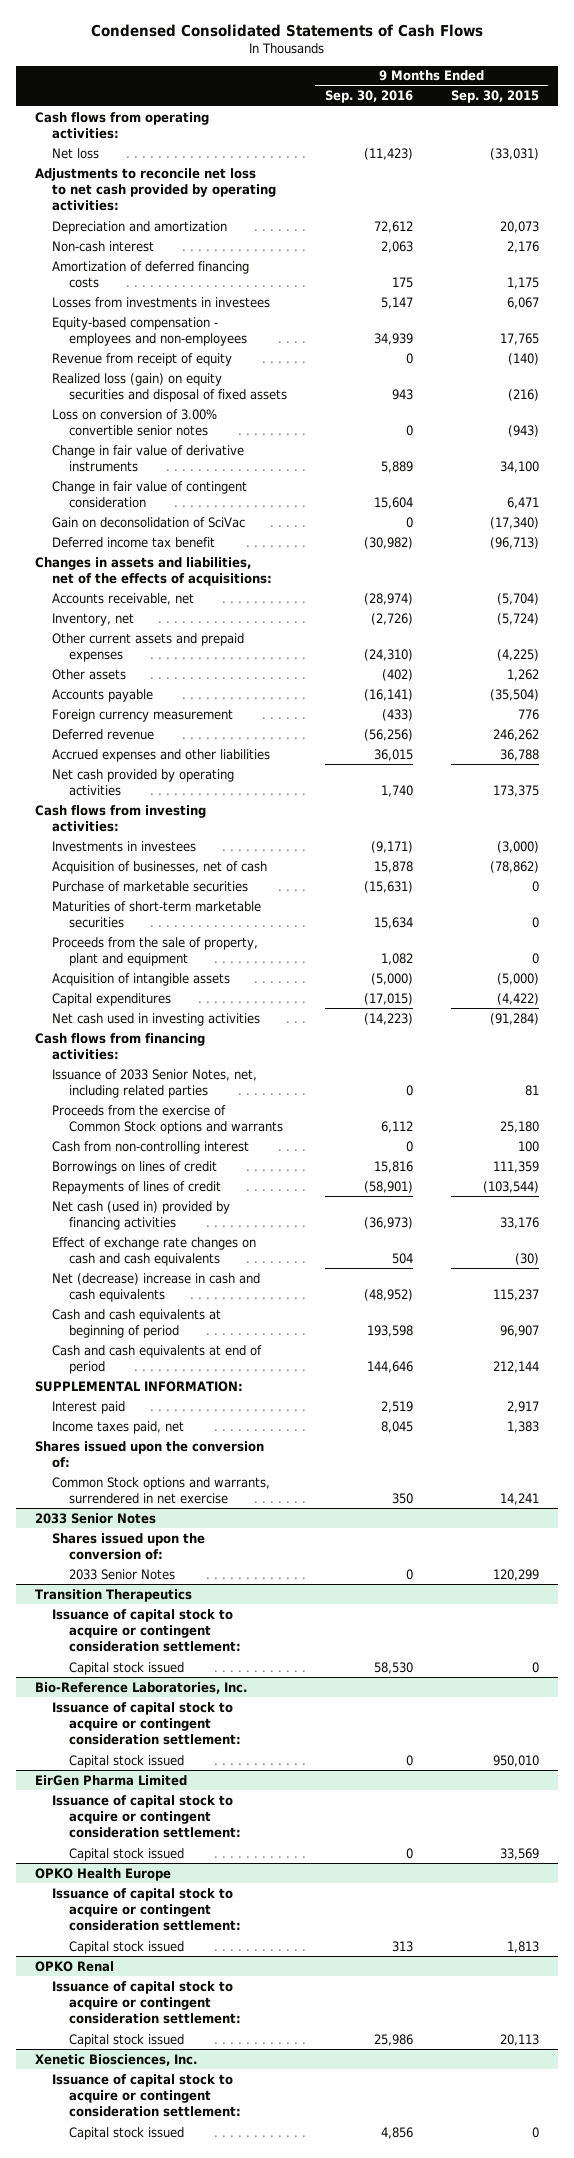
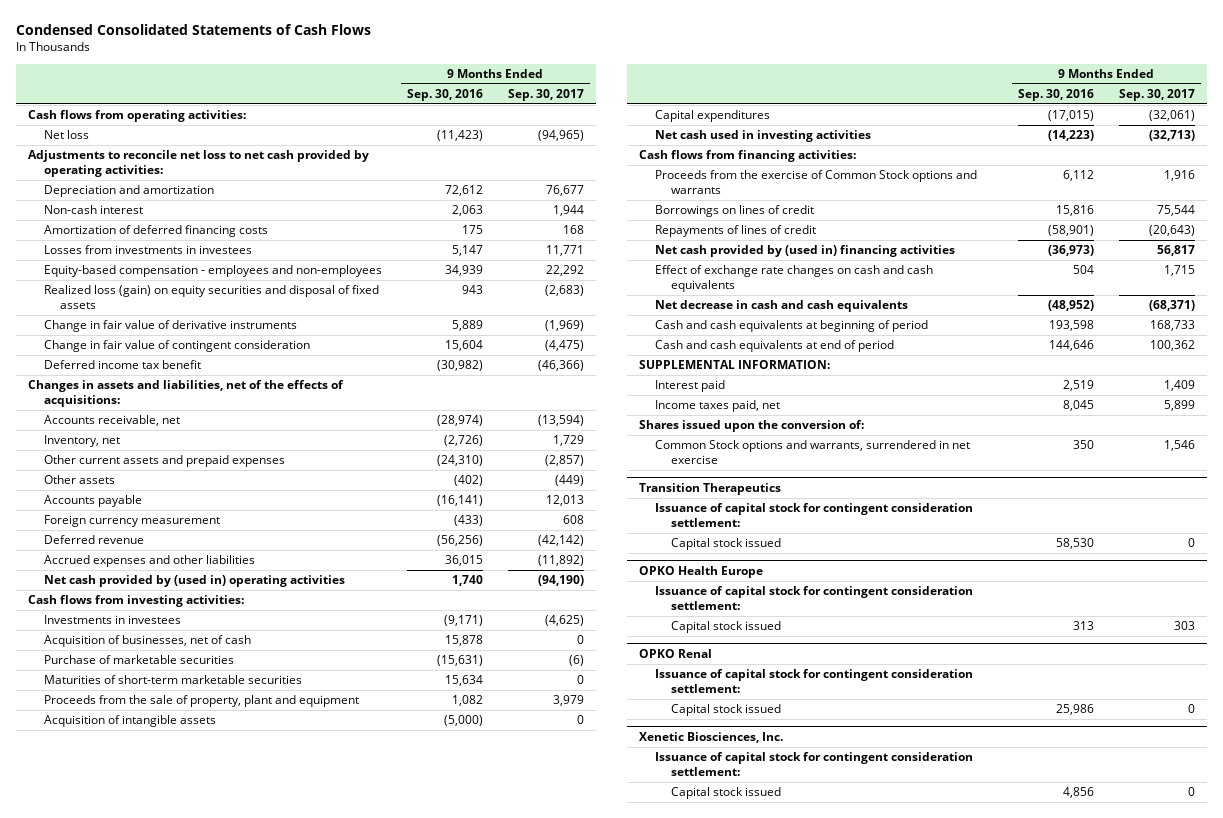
[450,90,539,104] Sep. 30, 2015 -> none
none -> [507,89,584,102] Sep. 30, 2017
[51,352,232,366] Revenue from receipt of equity -> none
[51,408,217,436] Loss on conversion of 3.00% convertible senior notes -> none
[51,516,245,528] Gain on deconsolidation of SciVac -> none
[51,768,234,796] Net cash provided by operating activities -> [44,575,346,588] Net cash provided by (used in) operating activities
[51,1068,257,1098] Issuance of 2033 Senior Notes, net, including related parties -> none
[51,1140,249,1154] Cash from non-controlling interest -> none
[51,1200,230,1230] Net cash (used in) provided by financing activities -> [655,245,956,258] Net cash provided by (used in) financing activities
[51,1272,260,1302] Net (decrease) increase in cash and cash equivalents -> [655,300,909,313] Net decrease in cash and cash equivalents
[34,1512,156,1524] 2033 Senior Notes -> none
[51,1532,205,1560] Shares issued upon the conversion of: -> none
[68,1568,175,1580] 2033 Senior Notes -> none
[51,1608,241,1653] Issuance of capital stock to acquire or contingent consideration settlement: -> [655,503,974,528] Issuance of capital stock for contingent consideration settlement:
[34,1681,247,1694] Bio-Reference Laboratories, Inc. -> none
[51,1701,241,1746] Issuance of capital stock to acquire or contingent consideration settlement: -> none
[68,1754,184,1768] Capital stock issued -> none
[34,1774,187,1786] EirGen Pharma Limited -> none
[51,1794,241,1839] Issuance of capital stock to acquire or contingent consideration settlement: -> none
[68,1847,184,1861] Capital stock issued -> none
[51,1887,241,1932] Issuance of capital stock to acquire or contingent consideration settlement: -> [655,586,974,611] Issuance of capital stock for contingent consideration settlement:
[51,1980,241,2025] Issuance of capital stock to acquire or contingent consideration settlement: -> [655,669,974,694] Issuance of capital stock for contingent consideration settlement:
[51,2073,241,2118] Issuance of capital stock to acquire or contingent consideration settlement: -> [655,752,974,777] Issuance of capital stock for contingent consideration settlement:

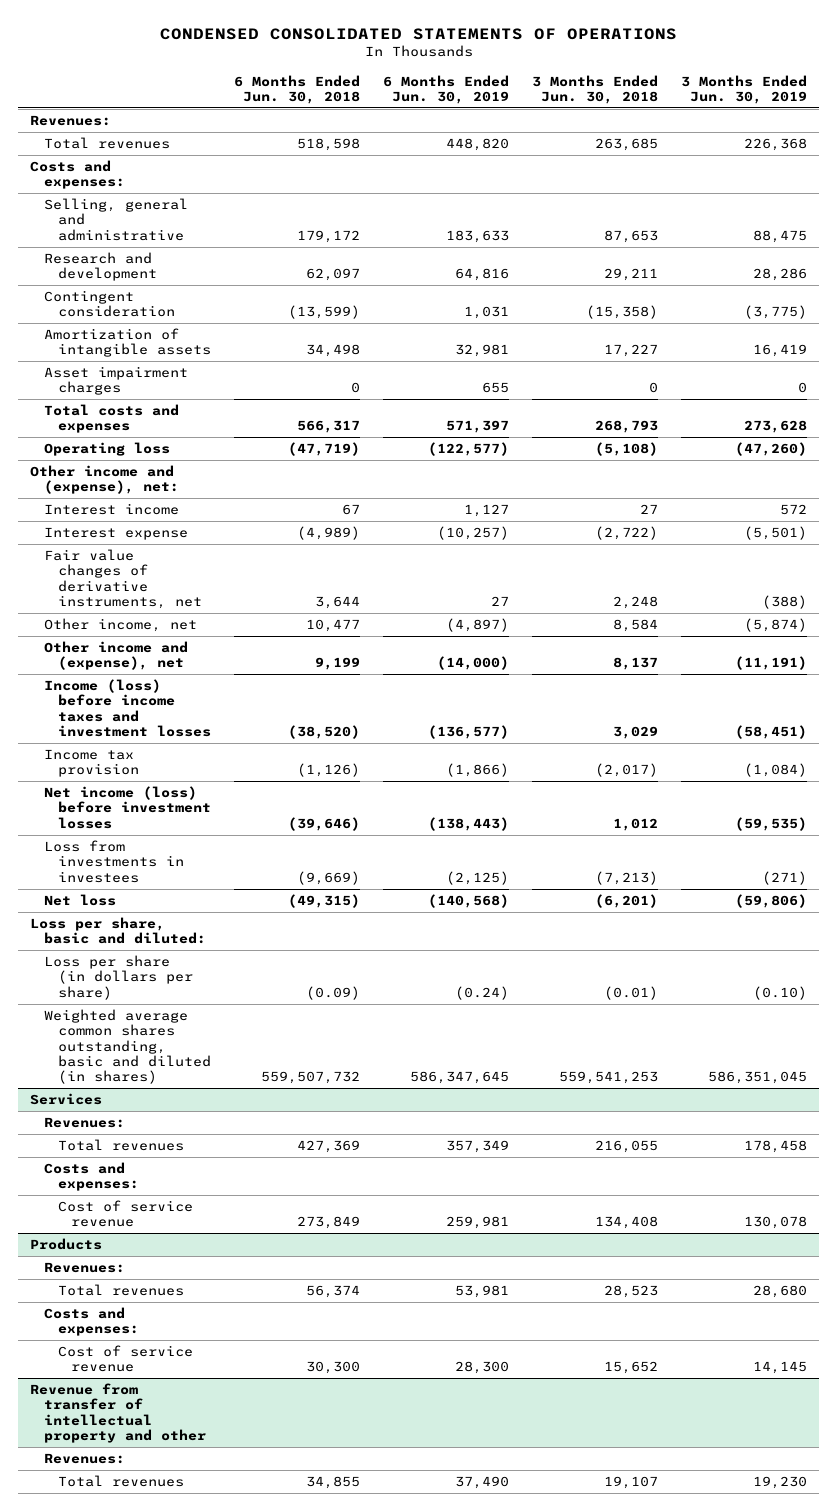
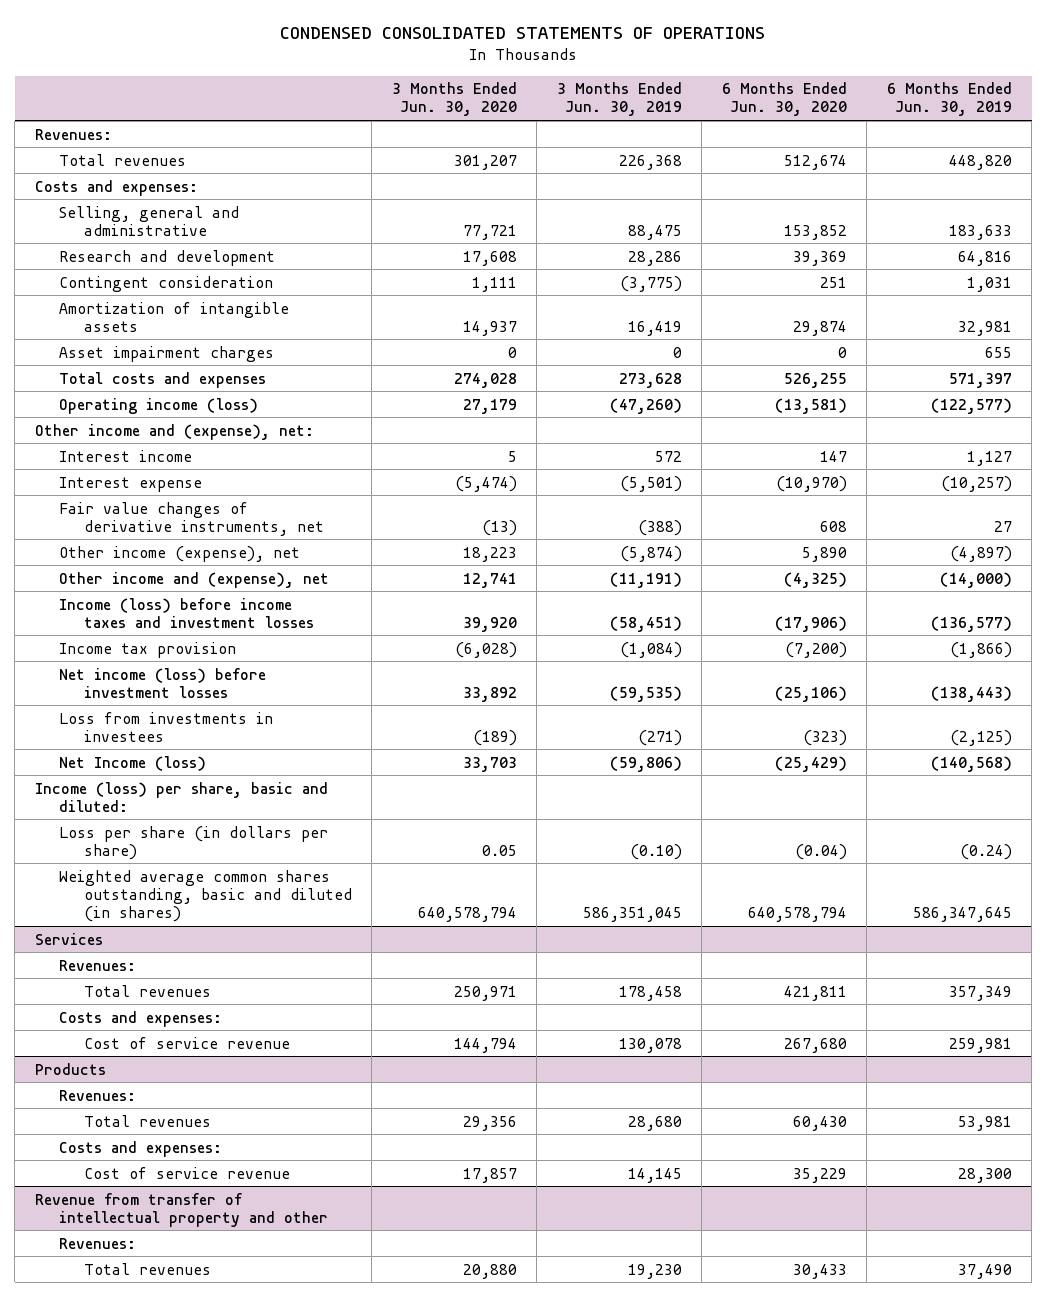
[233,74,360,104] 6 Months Ended Jun. 30, 2018 -> none
[531,74,658,104] 3 Months Ended Jun. 30, 2018 -> none
none -> [391,82,517,117] 3 Months Ended Jun. 30, 2020
none -> [721,82,847,117] 6 Months Ended Jun. 30, 2020
[43,442,170,457] Operating loss -> [59,397,259,414] Operating income (loss)
[43,618,197,633] Other income, net -> [59,545,301,562] Other income (expense), net
[43,894,116,907] Net loss -> [59,755,207,771] Net Income (loss)
[29,917,206,945] Loss per share, basic and diluted: -> [34,781,328,812] Income (loss) per share, basic and diluted:

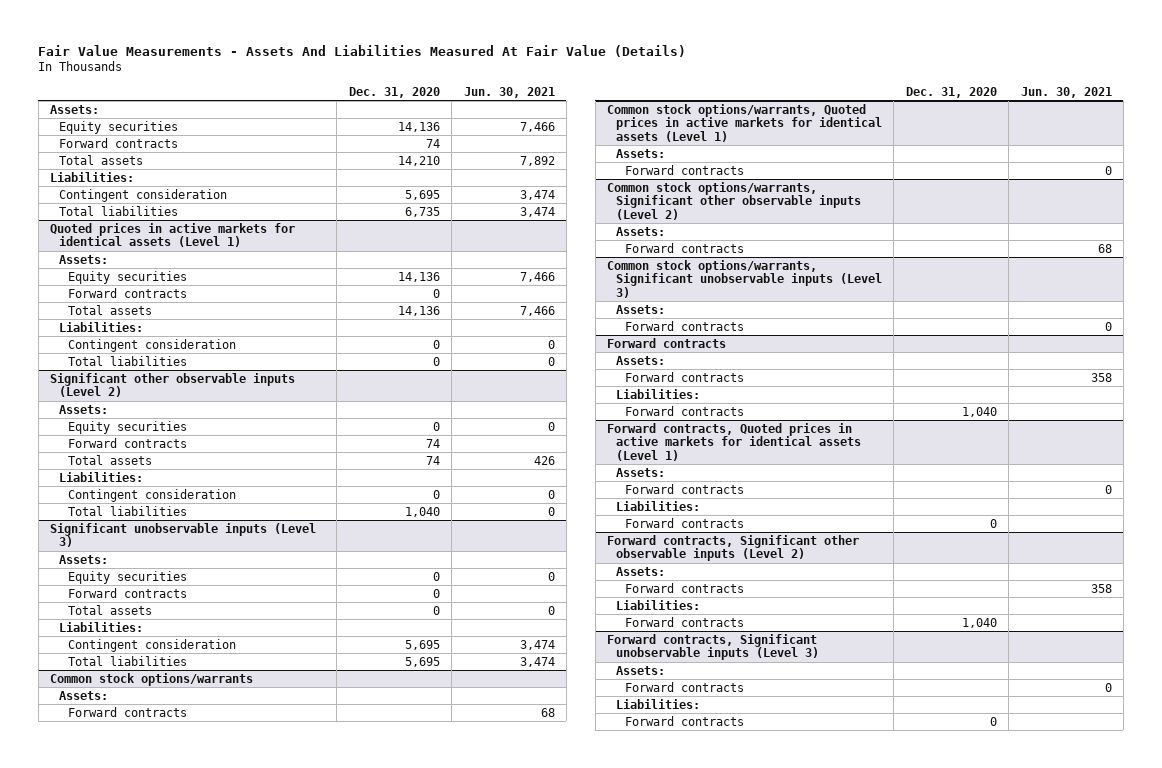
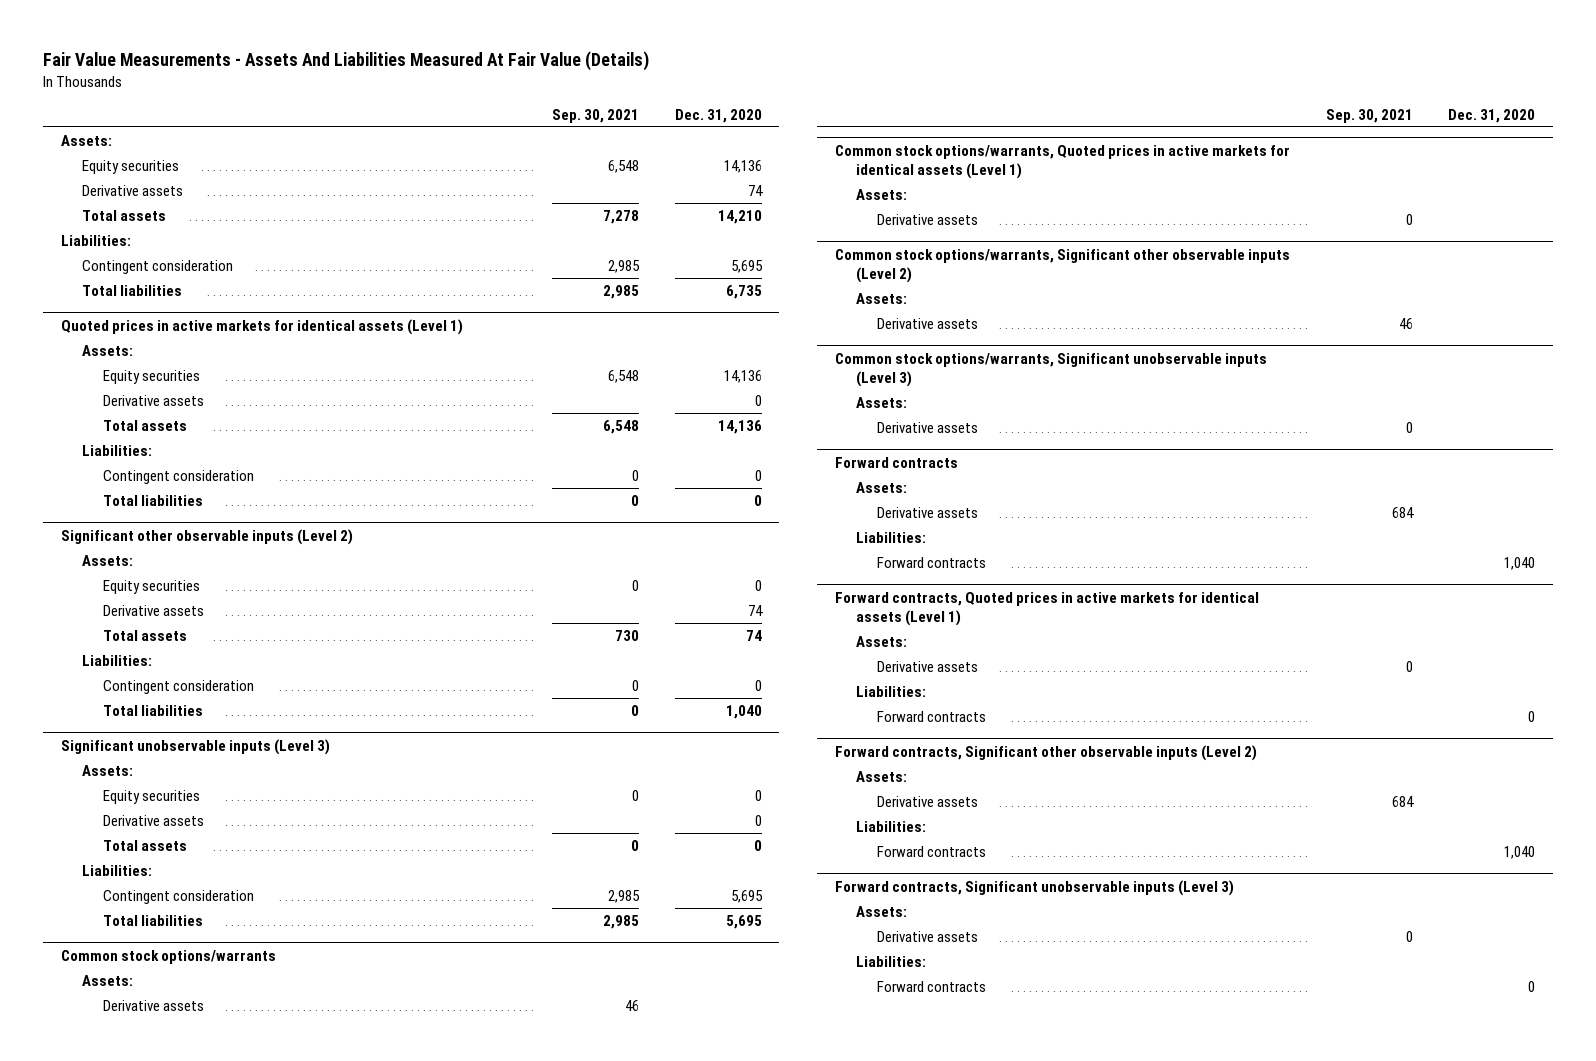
[463,86,555,98] Jun. 30, 2021 -> none
none -> [551,108,639,123] Sep. 30, 2021
[58,137,178,148] Forward contracts -> [81,184,183,196] Derivative assets
[67,287,187,298] Forward contracts -> [102,394,204,406] Derivative assets
[67,437,187,448] Forward contracts -> [102,604,204,616] Derivative assets
[67,587,187,598] Forward contracts -> [102,814,204,826] Derivative assets
[67,706,187,717] Forward contracts -> [102,999,204,1011] Derivative assets
[624,164,744,175] Forward contracts -> [876,213,978,225] Derivative assets
[624,242,744,253] Forward contracts -> [876,317,978,329] Derivative assets
[624,320,744,331] Forward contracts -> [876,421,978,433] Derivative assets
[624,371,744,382] Forward contracts -> [876,506,978,518] Derivative assets
[624,483,744,494] Forward contracts -> [876,660,978,672] Derivative assets
[624,582,744,593] Forward contracts -> [876,795,978,807] Derivative assets
[624,681,744,692] Forward contracts -> [876,930,978,942] Derivative assets

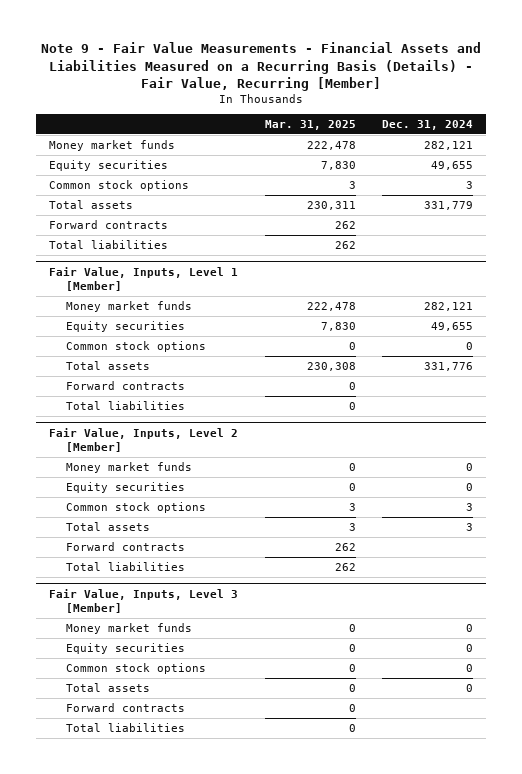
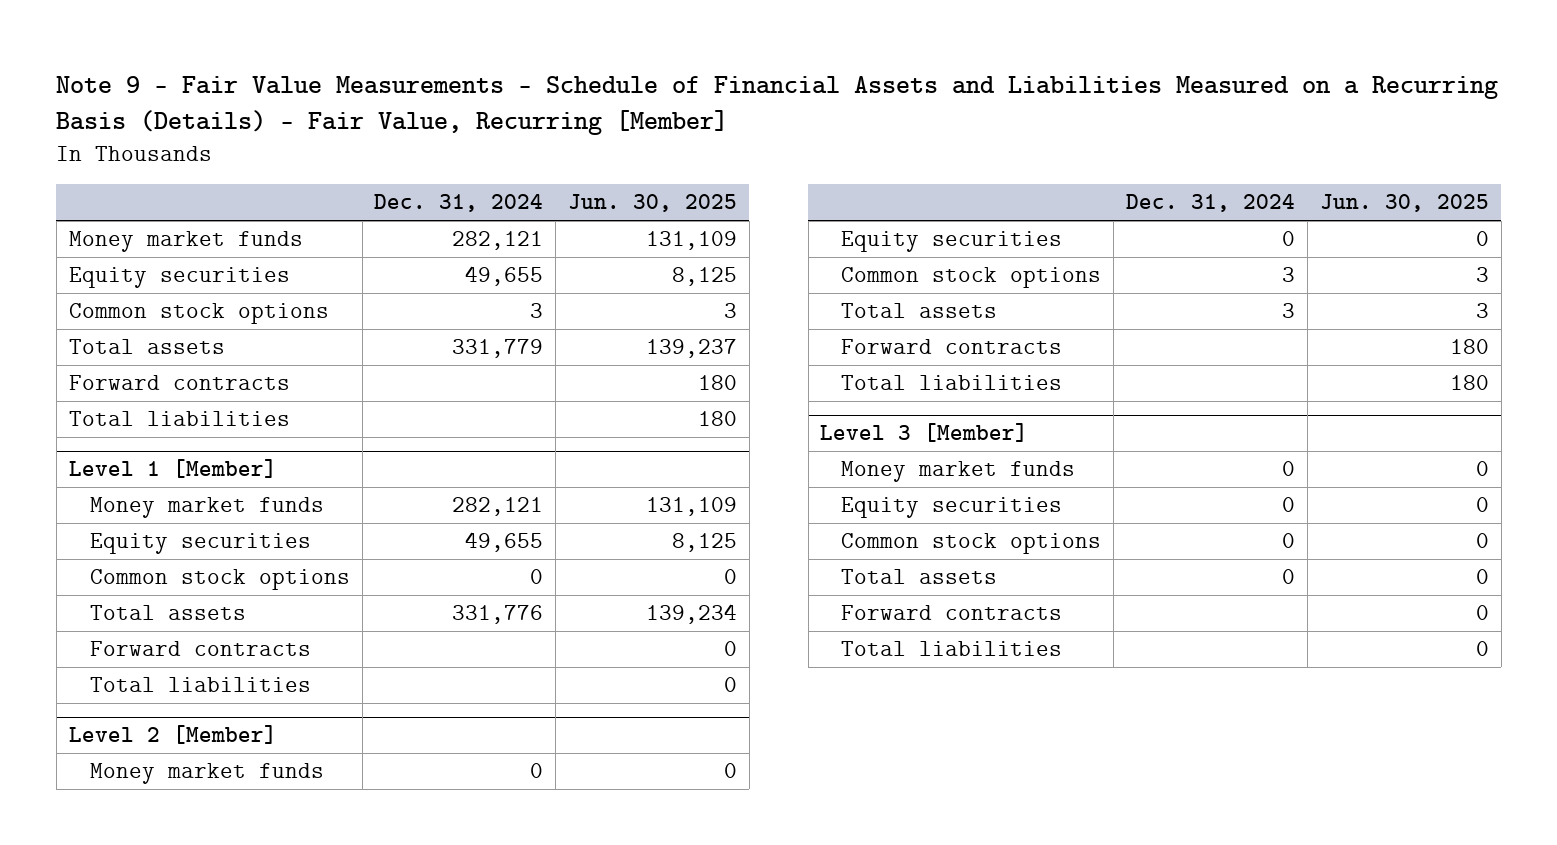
[41,42,482,91] Note 9 - Fair Value Measurements - Financial Assets and Liabilities Measured on a Recurring Basis (Details) - Fair Value, Recurring [Member] -> [56,75,1499,136] Note 9 - Fair Value Measurements - Schedule of Financial Assets and Liabilities Measured on a Recurring Basis (Details) - Fair Value, Recurring [Member]
[264,119,356,130] Mar. 31, 2025 -> none
none -> [568,194,738,213] Jun. 30, 2025
[49,266,239,291] Fair Value, Inputs, Level 1 [Member] -> [68,459,277,479] Level 1 [Member]
[49,427,239,452] Fair Value, Inputs, Level 2 [Member] -> [68,725,277,745] Level 2 [Member]
[49,588,239,613] Fair Value, Inputs, Level 3 [Member] -> [820,423,1029,443] Level 3 [Member]

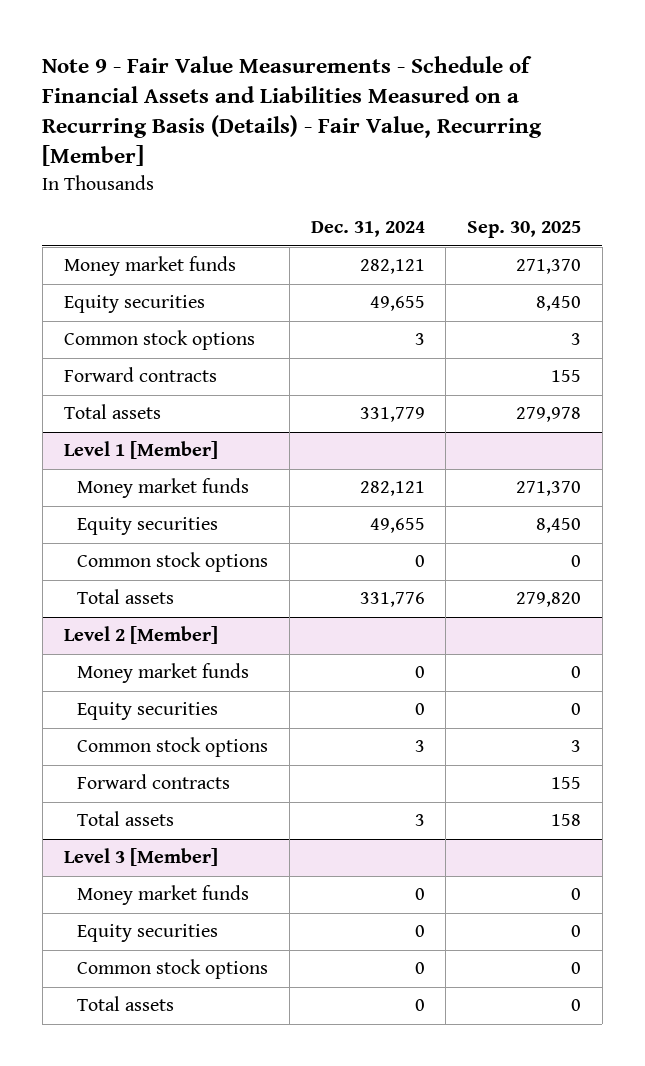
[568,194,738,213] Jun. 30, 2025 -> none
none -> [466,221,581,239] Sep. 30, 2025
[68,411,290,427] Total liabilities -> none
[68,339,225,355] Total assets -> [63,404,161,420] Total assets
[89,641,311,657] Forward contracts -> none
[89,677,311,693] Total liabilities -> none
[841,375,1063,391] Total liabilities -> none
[841,303,998,319] Total assets -> [77,811,175,827] Total assets
[841,605,1063,621] Forward contracts -> none
[841,641,1063,657] Total liabilities -> none

